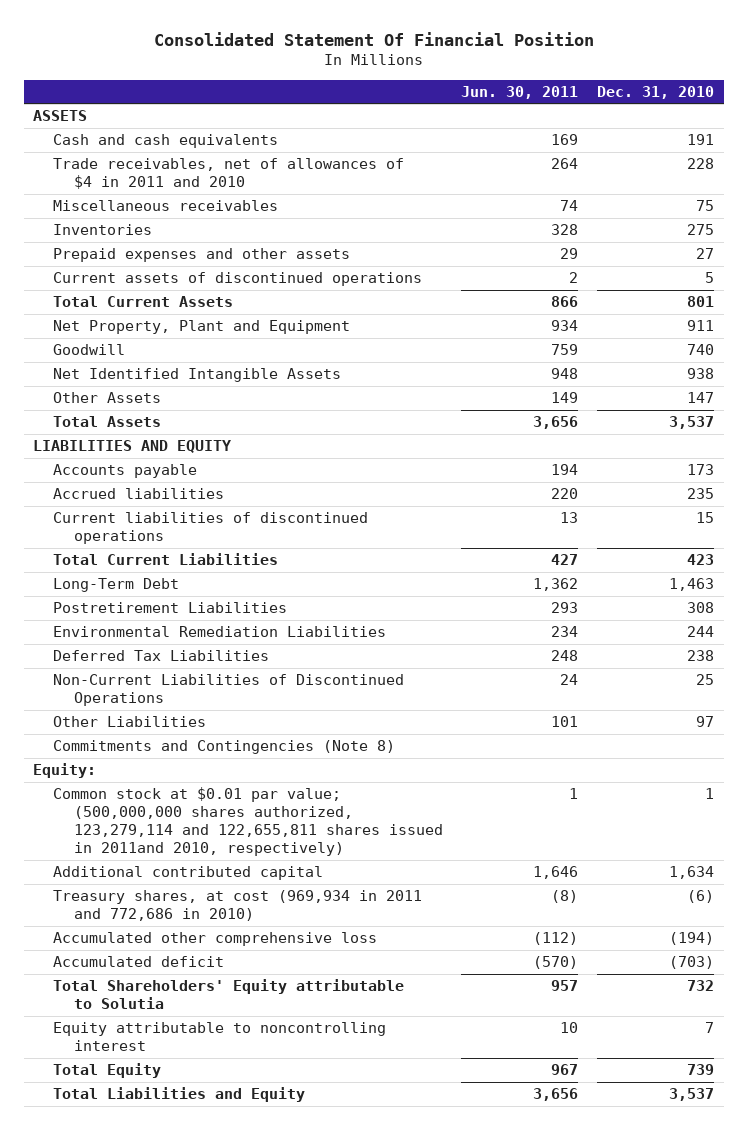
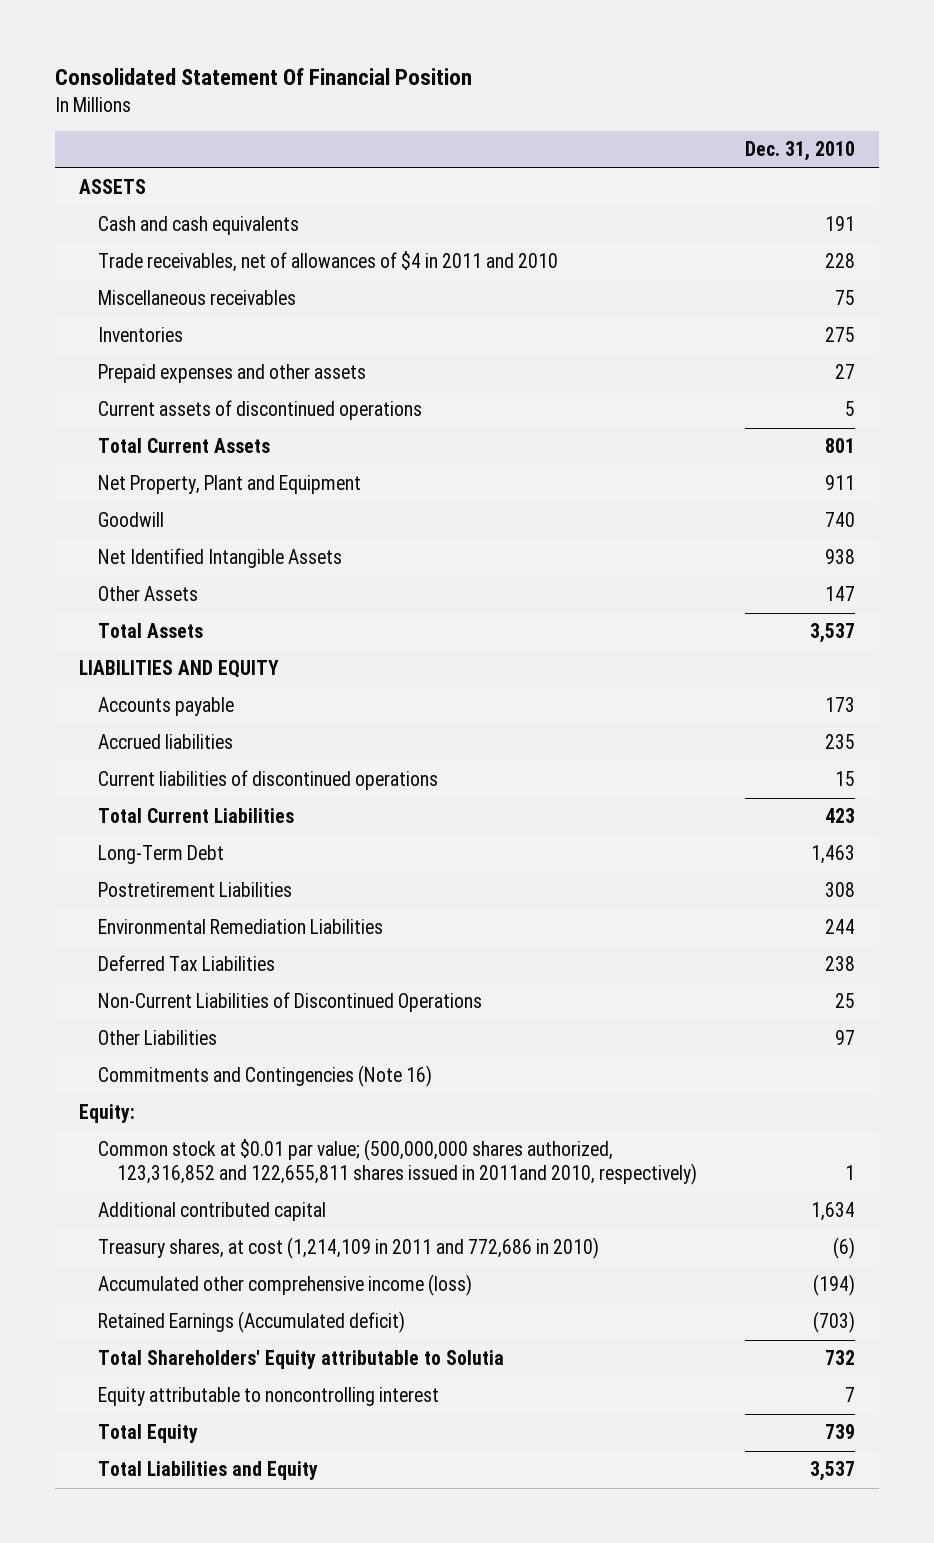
[461,85,579,99] Jun. 30, 2011 -> none
[53,740,396,755] Commitments and Contingencies (Note 8) -> [98,1065,433,1088] Commitments and Contingencies (Note 16)
[53,787,443,857] Common stock at $0.01 par value; (500,000,000 shares authorized, 123,279,114 and 122,655,811 shares issued in 2011and 2010, respectively) -> [98,1139,697,1186] Common stock at $0.01 par value; (500,000,000 shares authorized, 123,316,852 and 122,655,811 shares issued in 2011and 2010, respectively)
[53,890,423,922] Treasury shares, at cost (969,934 in 2011 and 772,686 in 2010) -> [98,1237,600,1260] Treasury shares, at cost (1,214,109 in 2011 and 772,686 in 2010)
[53,932,378,947] Accumulated other comprehensive loss -> [98,1274,473,1297] Accumulated other comprehensive income (loss)
[53,956,225,968] Accumulated deficit -> [98,1311,406,1334] Retained Earnings (Accumulated deficit)

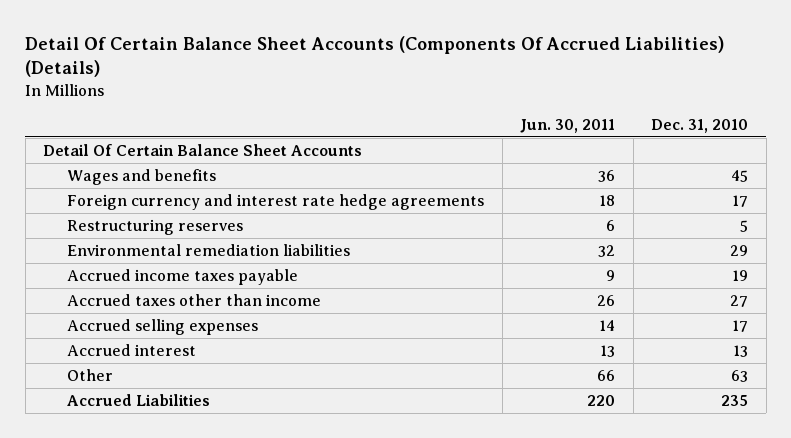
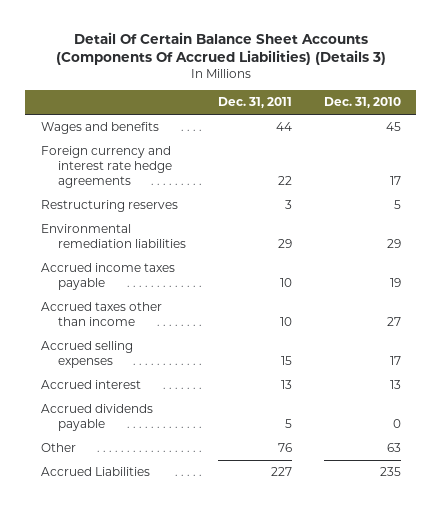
[25,35,725,78] Detail Of Certain Balance Sheet Accounts (Components Of Accrued Liabilities) (Details) -> [55,31,386,66] Detail Of Certain Balance Sheet Accounts (Components Of Accrued Liabilities) (Details 3)
[520,118,616,133] Jun. 30, 2011 -> none
none -> [217,97,292,109] Dec. 31, 2011
[43,144,363,157] Detail Of Certain Balance Sheet Accounts -> none
none -> [41,404,154,432] Accrued dividends payable

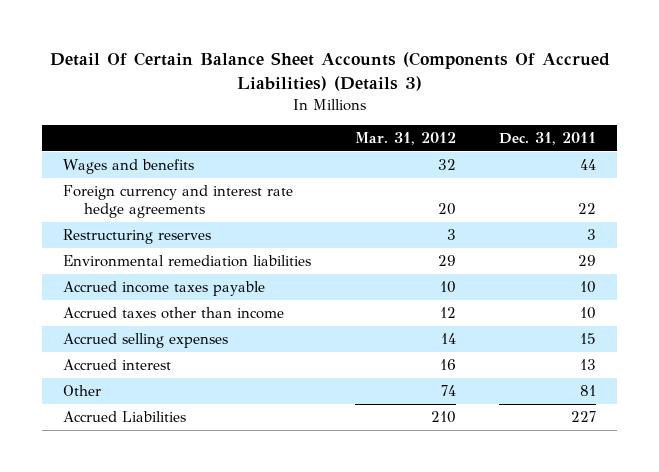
[323,97,401,109] Dec. 31, 2010 -> none
none -> [354,132,456,146] Mar. 31, 2012
[41,404,154,432] Accrued dividends payable -> none
[277,443,292,453] 76 -> [579,385,596,397] 81

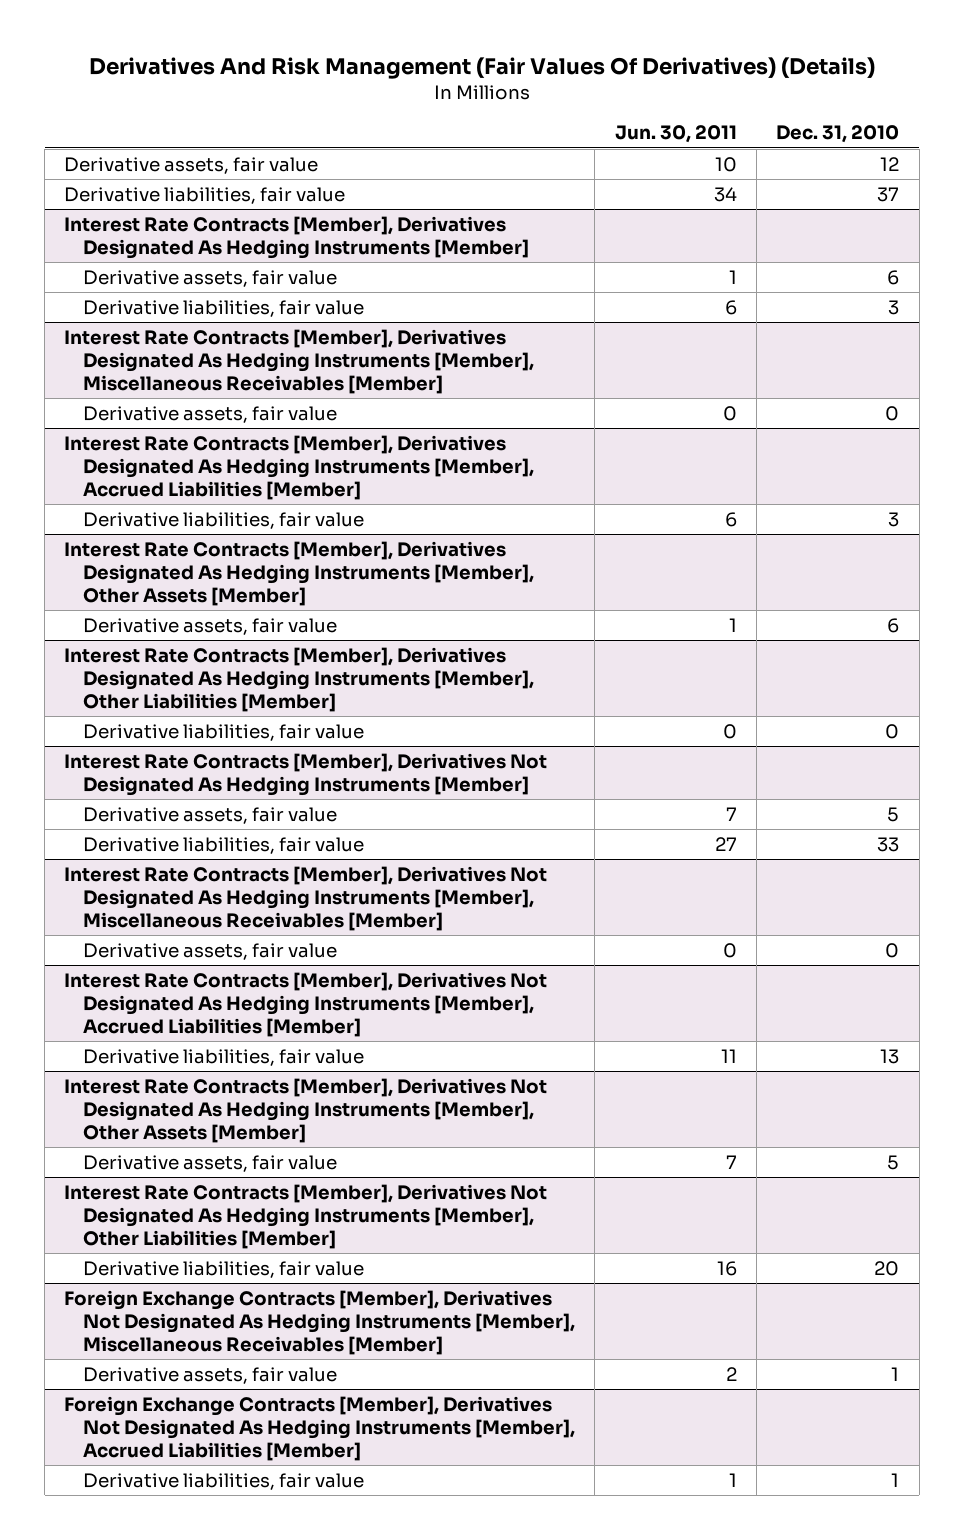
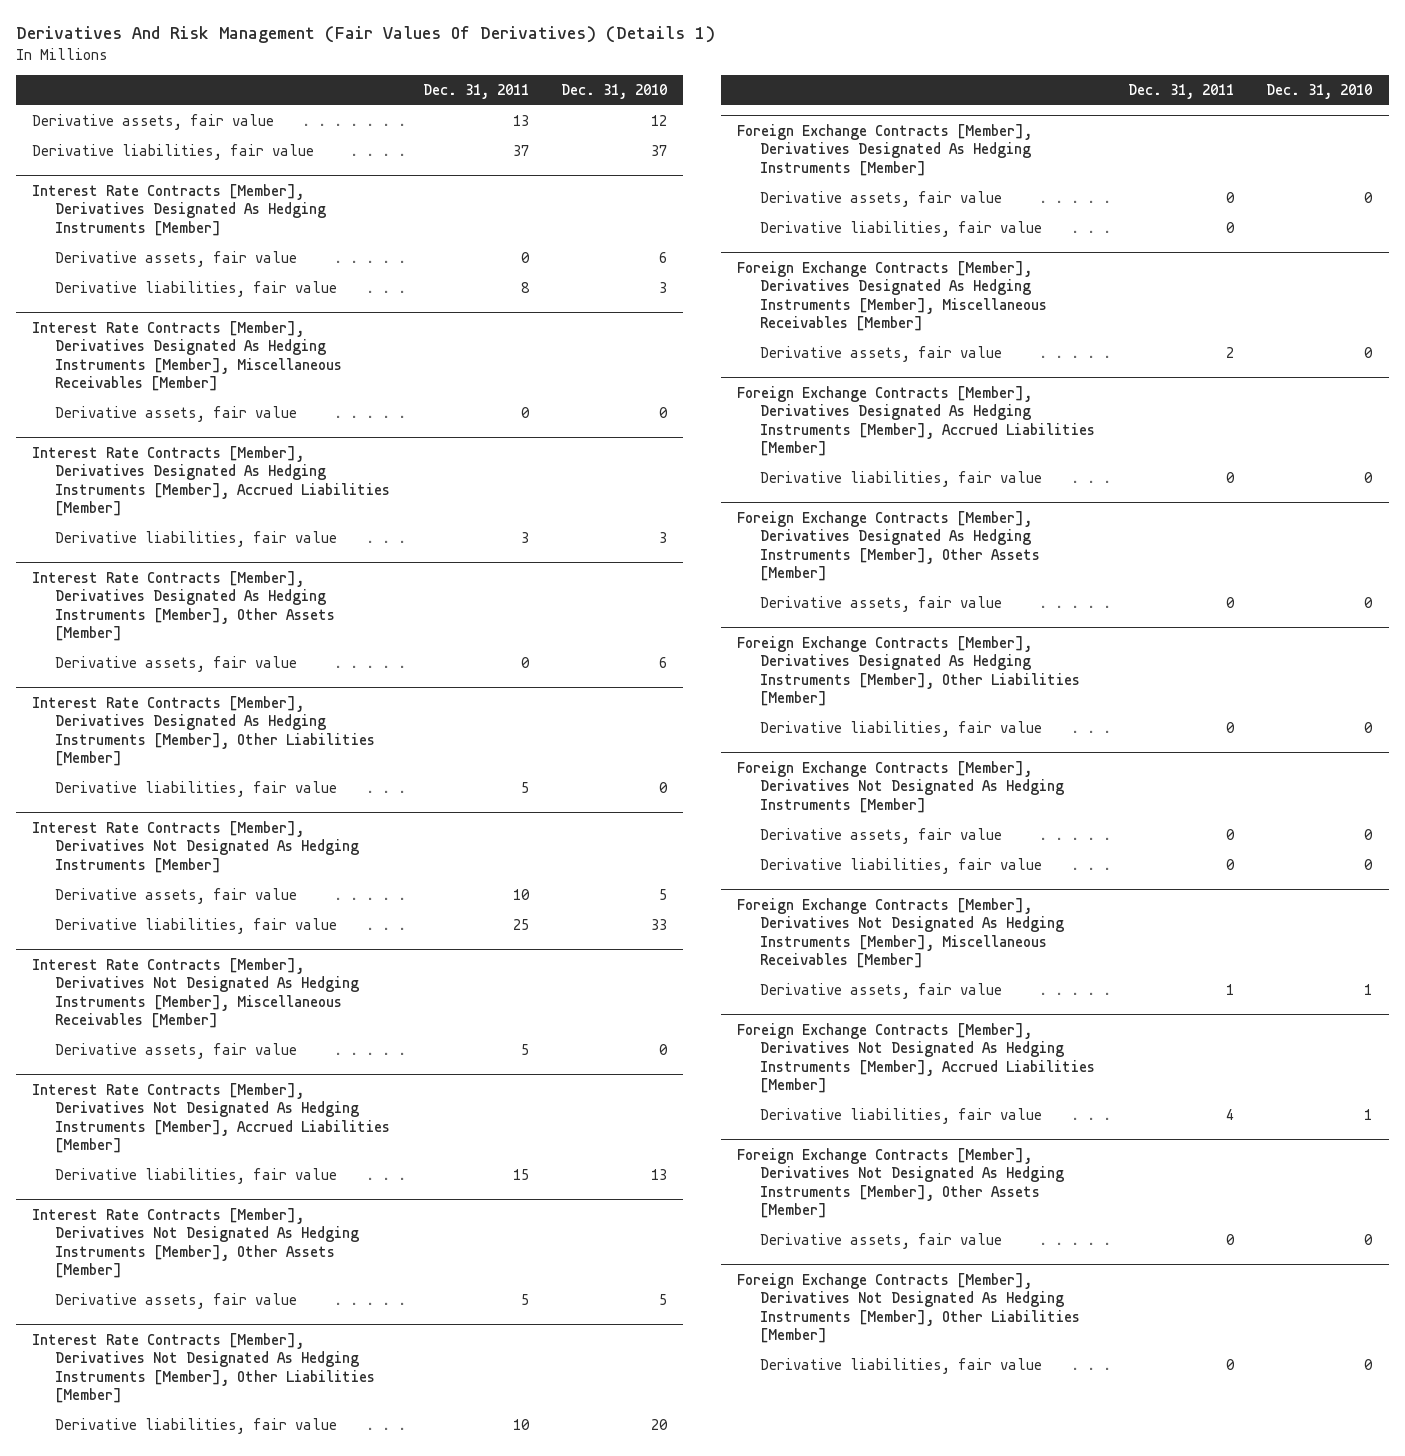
[88,56,875,79] Derivatives And Risk Management (Fair Values Of Derivatives) (Details) -> [15,26,715,44] Derivatives And Risk Management (Fair Values Of Derivatives) (Details 1)
[614,125,737,144] Jun. 30, 2011 -> none
none -> [422,84,529,100] Dec. 31, 2011
none -> [737,123,1033,176] Foreign Exchange Contracts [Member], Derivatives Designated As Hedging Instruments [Member]
none -> [760,191,1003,208] Derivative assets, fair value
none -> [760,221,1043,238] Derivative liabilities, fair value
none -> [737,260,1048,332] Foreign Exchange Contracts [Member], Derivatives Designated As Hedging Instruments [Member], Miscellaneous Receivables [Member]
none -> [760,346,1003,363] Derivative assets, fair value
none -> [737,385,1096,457] Foreign Exchange Contracts [Member], Derivatives Designated As Hedging Instruments [Member], Accrued Liabilities [Member]
none -> [760,471,1043,488] Derivative liabilities, fair value
none -> [737,510,1041,582] Foreign Exchange Contracts [Member], Derivatives Designated As Hedging Instruments [Member], Other Assets [Member]
none -> [760,596,1003,613] Derivative assets, fair value
none -> [737,635,1081,707] Foreign Exchange Contracts [Member], Derivatives Designated As Hedging Instruments [Member], Other Liabilities [Member]
none -> [760,721,1043,738] Derivative liabilities, fair value
none -> [737,760,1065,813] Foreign Exchange Contracts [Member], Derivatives Not Designated As Hedging Instruments [Member]
none -> [760,828,1003,845] Derivative assets, fair value
none -> [760,858,1043,875] Derivative liabilities, fair value
none -> [737,1147,1065,1219] Foreign Exchange Contracts [Member], Derivatives Not Designated As Hedging Instruments [Member], Other Assets [Member]
none -> [760,1233,1003,1250] Derivative assets, fair value
none -> [737,1272,1081,1344] Foreign Exchange Contracts [Member], Derivatives Not Designated As Hedging Instruments [Member], Other Liabilities [Member]
none -> [760,1358,1043,1375] Derivative liabilities, fair value

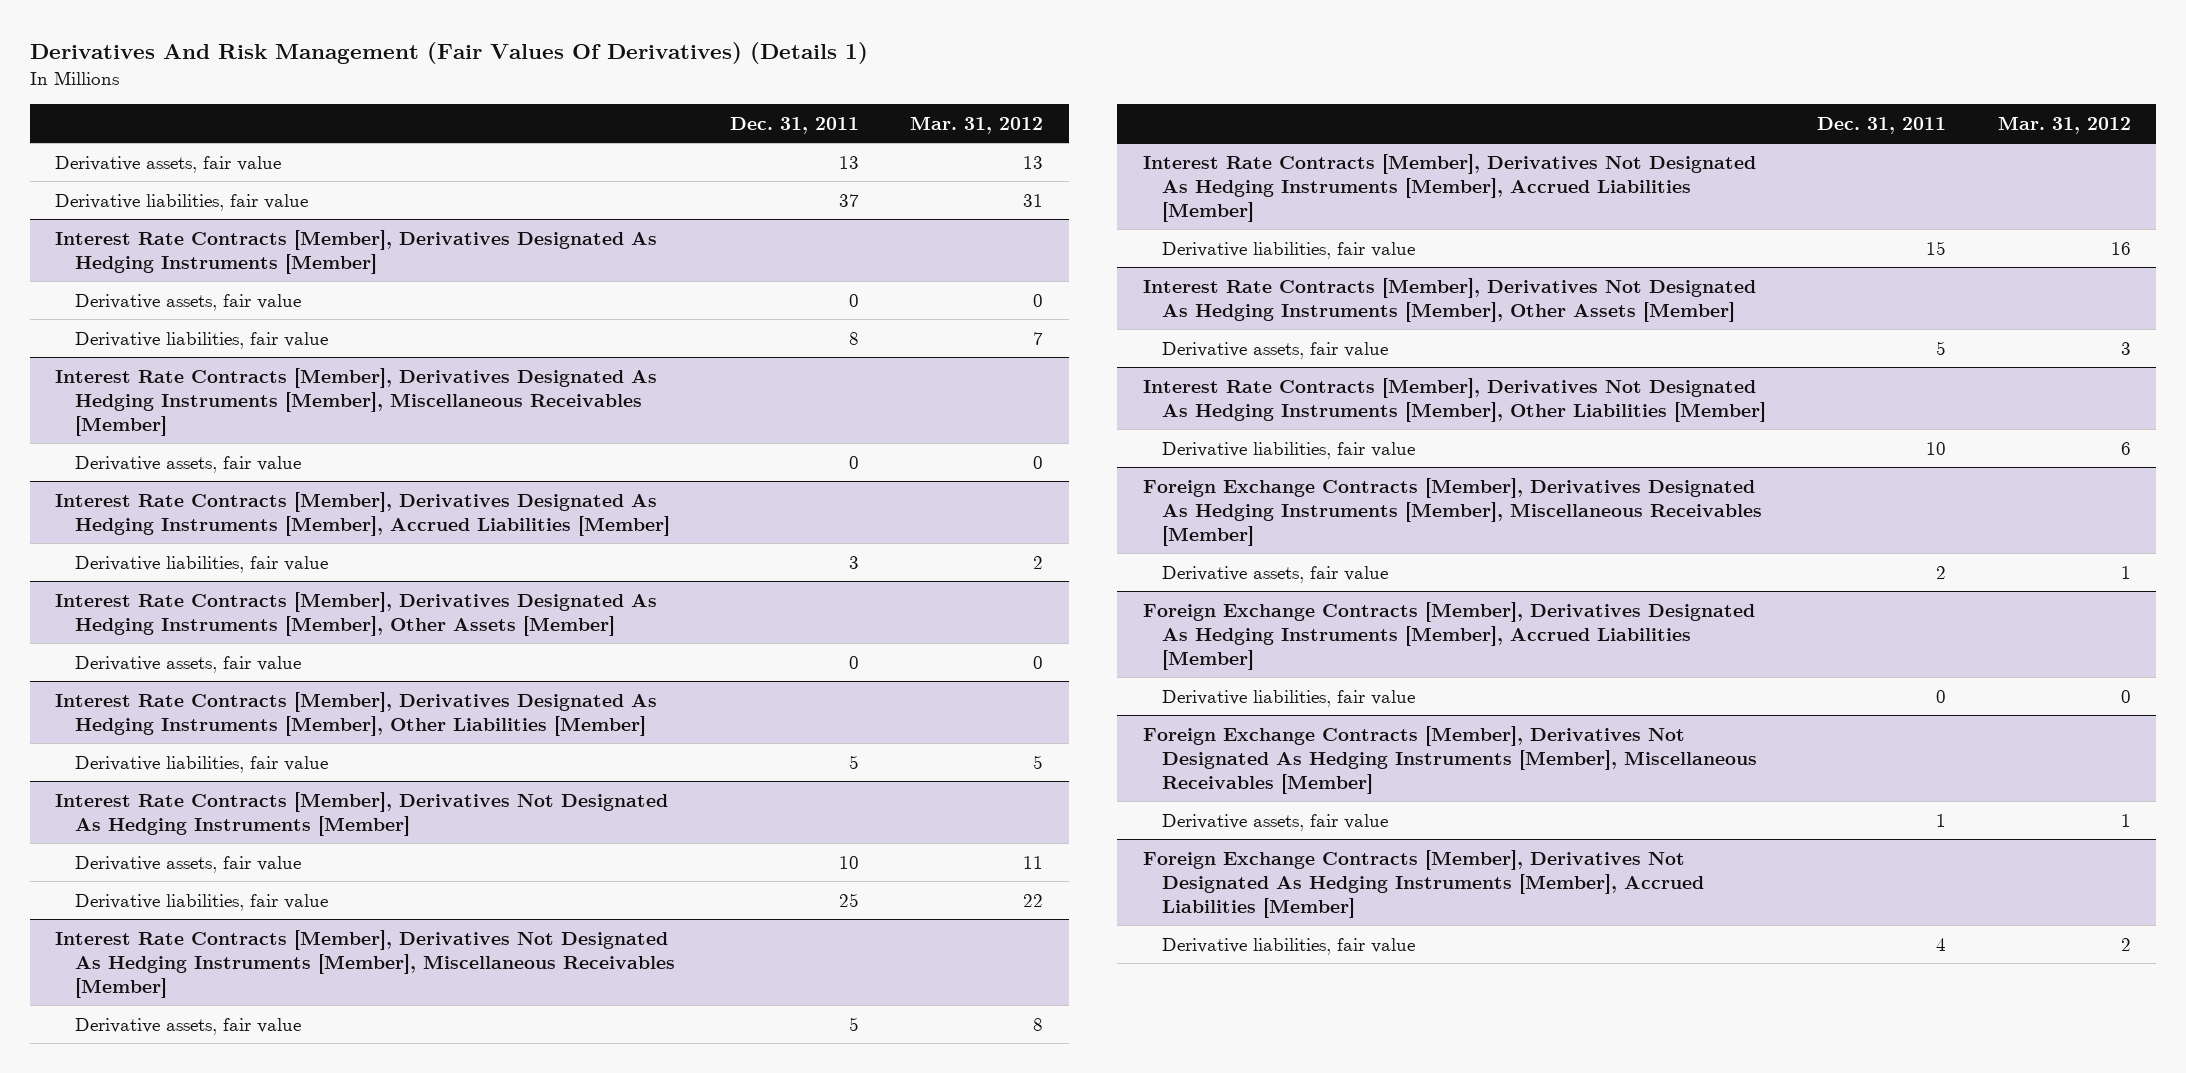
[561,84,668,100] Dec. 31, 2010 -> none
none -> [910,115,1044,134] Mar. 31, 2012
[737,123,1033,176] Foreign Exchange Contracts [Member], Derivatives Designated As Hedging Instruments [Member] -> none
[760,191,1003,208] Derivative assets, fair value -> none
[760,221,1043,238] Derivative liabilities, fair value -> none
[737,510,1041,582] Foreign Exchange Contracts [Member], Derivatives Designated As Hedging Instruments [Member], Other Assets [Member] -> none
[760,596,1003,613] Derivative assets, fair value -> none
[737,635,1081,707] Foreign Exchange Contracts [Member], Derivatives Designated As Hedging Instruments [Member], Other Liabilities [Member] -> none
[760,721,1043,738] Derivative liabilities, fair value -> none
[737,760,1065,813] Foreign Exchange Contracts [Member], Derivatives Not Designated As Hedging Instruments [Member] -> none
[760,828,1003,845] Derivative assets, fair value -> none
[760,858,1043,875] Derivative liabilities, fair value -> none
[737,1147,1065,1219] Foreign Exchange Contracts [Member], Derivatives Not Designated As Hedging Instruments [Member], Other Assets [Member] -> none
[760,1233,1003,1250] Derivative assets, fair value -> none
[737,1272,1081,1344] Foreign Exchange Contracts [Member], Derivatives Not Designated As Hedging Instruments [Member], Other Liabilities [Member] -> none
[760,1358,1043,1375] Derivative liabilities, fair value -> none

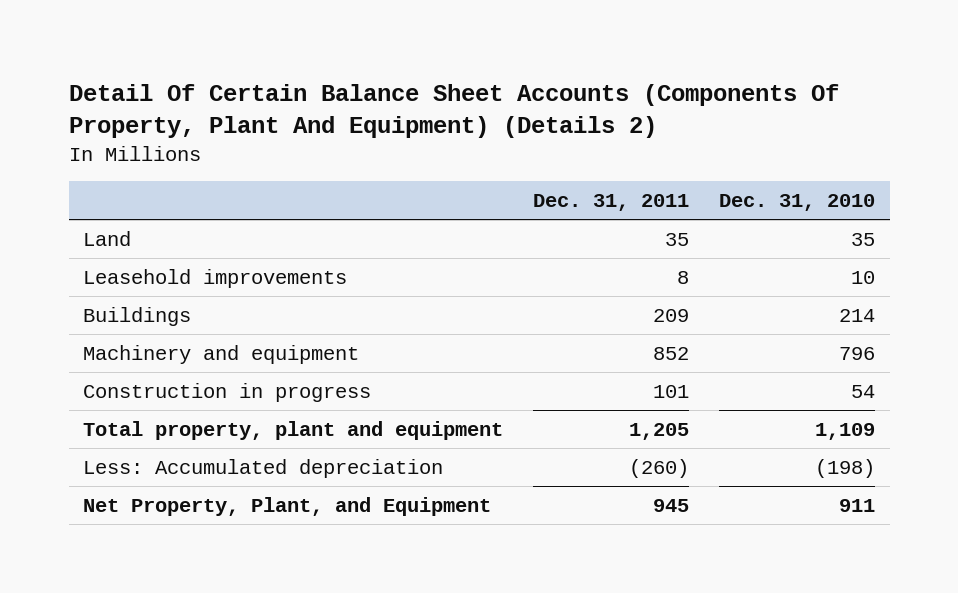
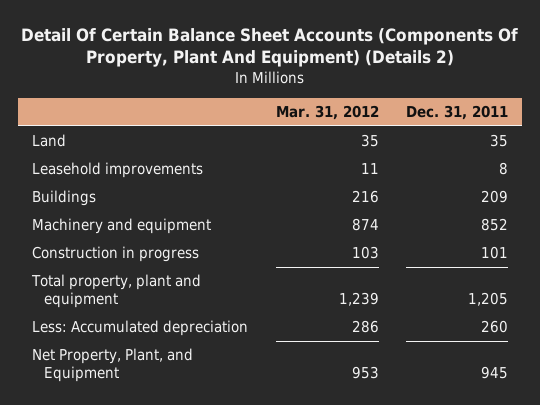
[718,194,875,212] Dec. 31, 2010 -> none
none -> [275,104,379,120] Mar. 31, 2012
[629,458,690,478] (260) -> [481,320,509,334] 260

